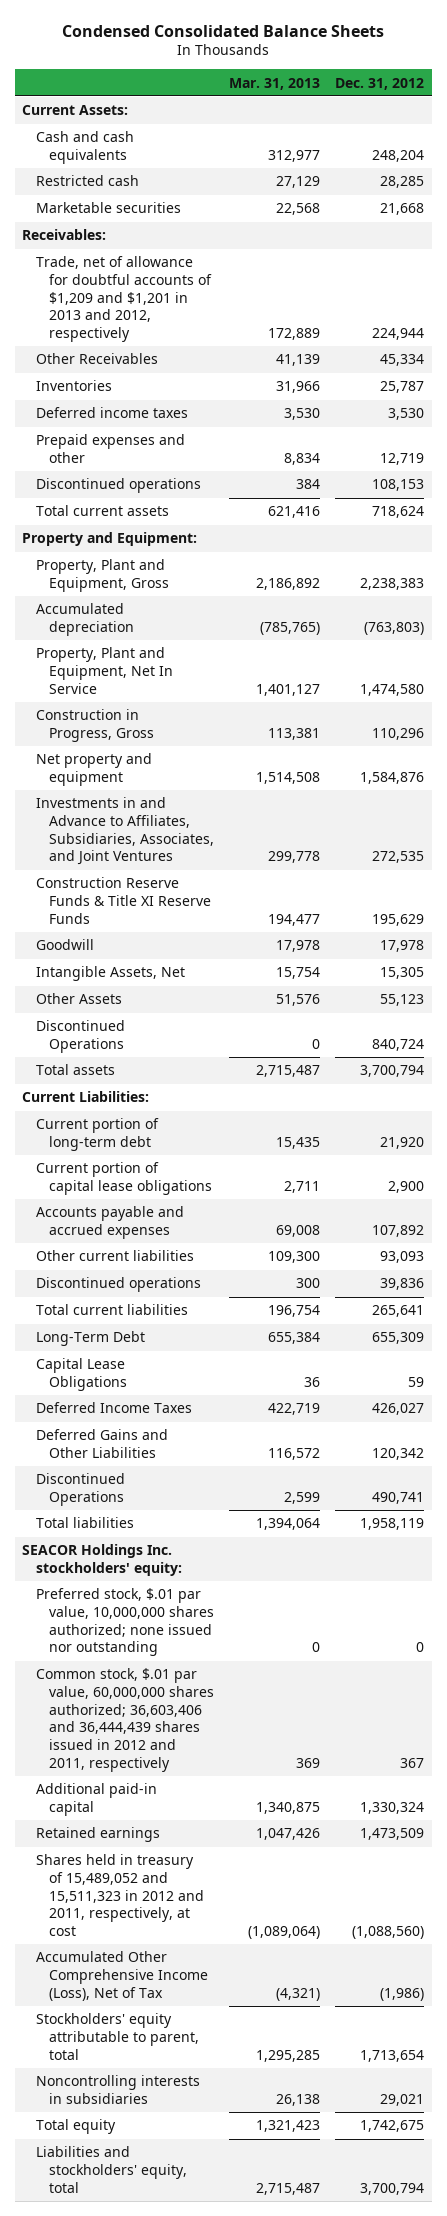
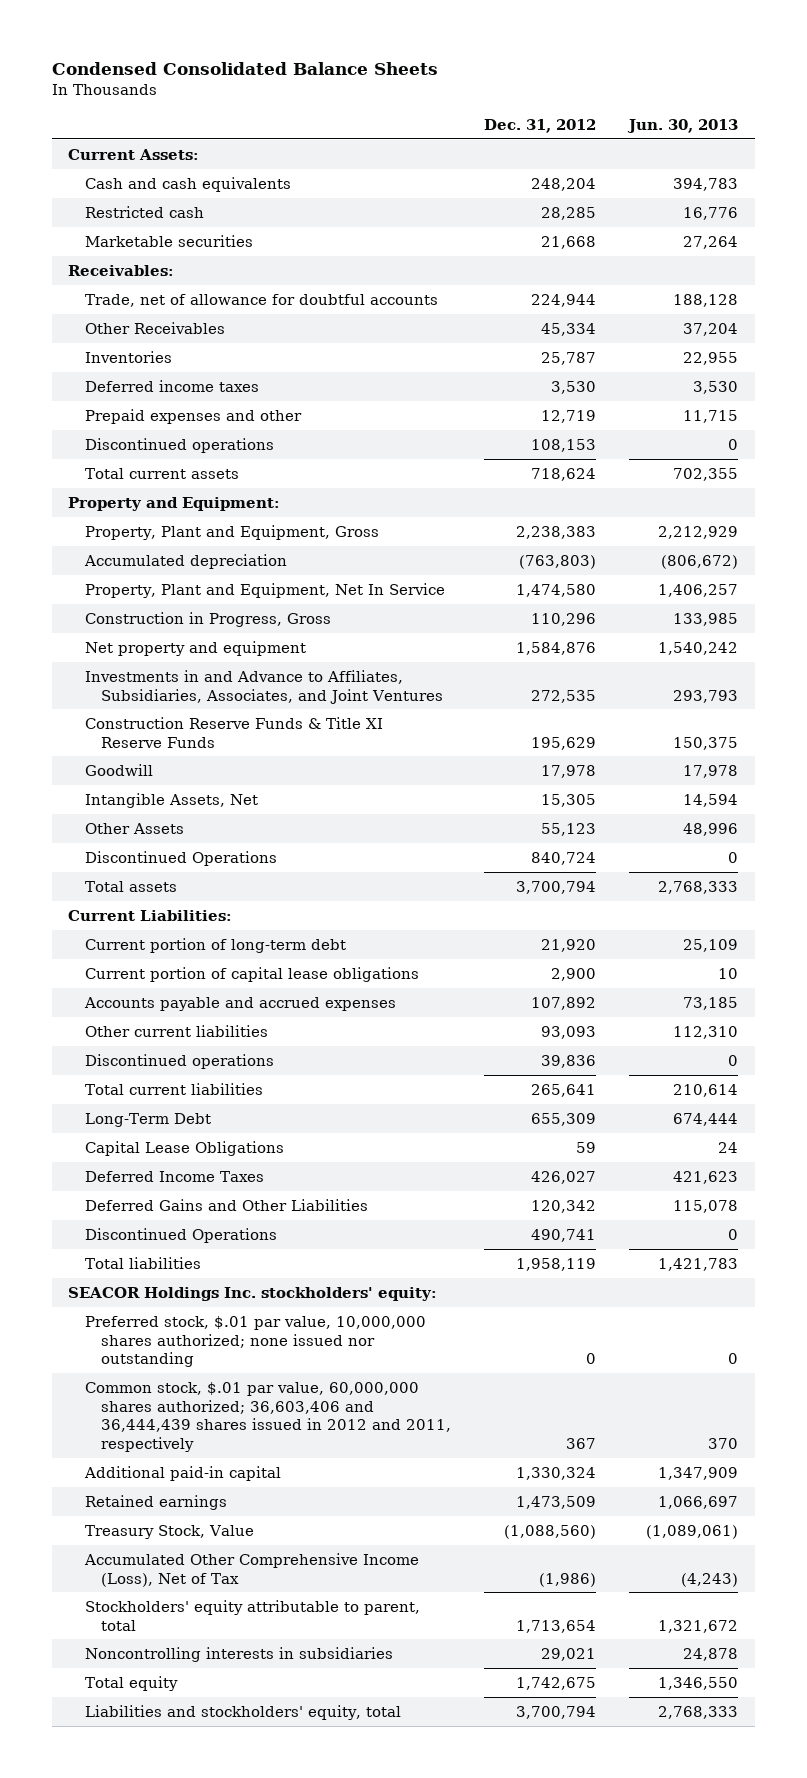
[229,77,321,90] Mar. 31, 2013 -> none
none -> [627,118,739,133] Jun. 30, 2013
[35,256,213,343] Trade, net of allowance for doubtful accounts of $1,209 and $1,201 in 2013 and 2012, respectively -> [84,293,438,307] Trade, net of allowance for doubtful accounts
[35,1854,205,1937] Shares held in treasury of 15,489,052 and 15,511,323 in 2012 and 2011, respectively, at cost -> [84,1524,254,1539] Treasury Stock, Value

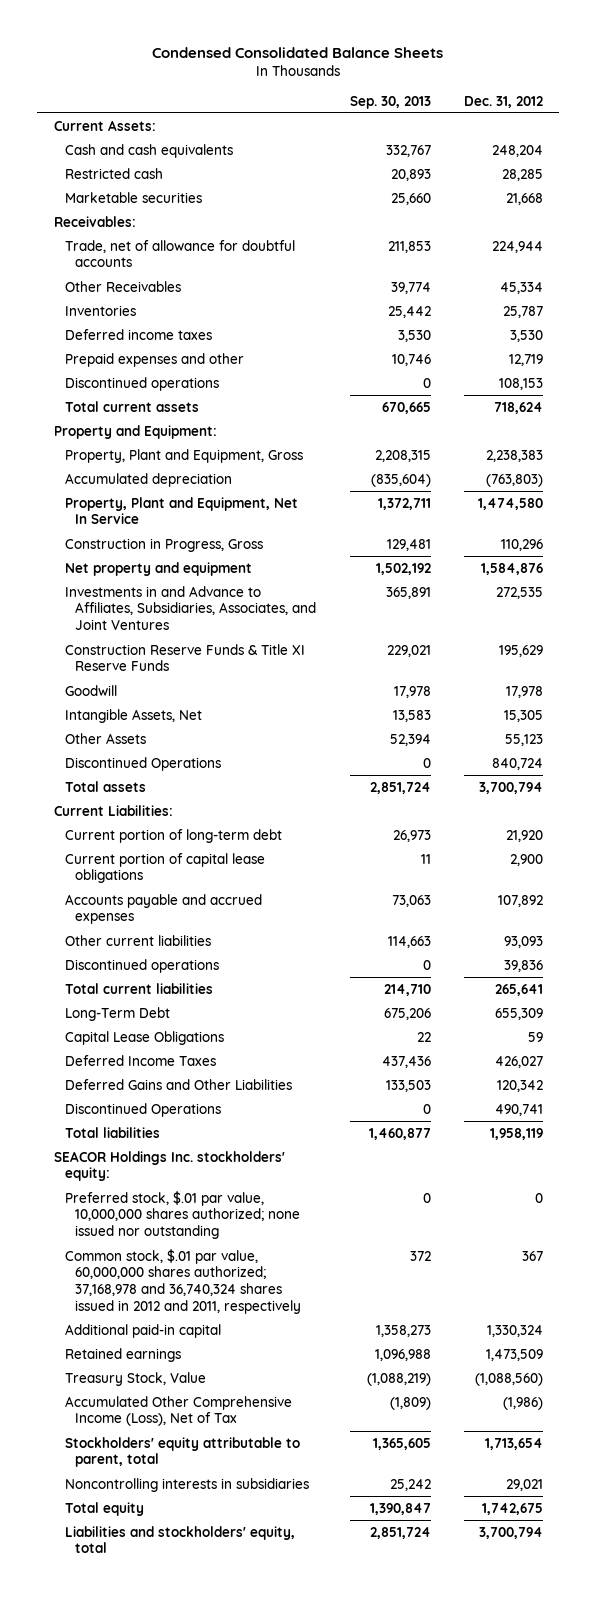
[627,118,739,133] Jun. 30, 2013 -> none
none -> [349,95,431,109] Sep. 30, 2013
[84,1381,451,1453] Common stock, $.01 par value, 60,000,000 shares authorized; 36,603,406 and 36,444,439 shares issued in 2012 and 2011, respectively -> [64,1248,302,1315] Common stock, $.01 par value, 60,000,000 shares authorized; 37,168,978 and 36,740,324 shares issued in 2012 and 2011, respectively

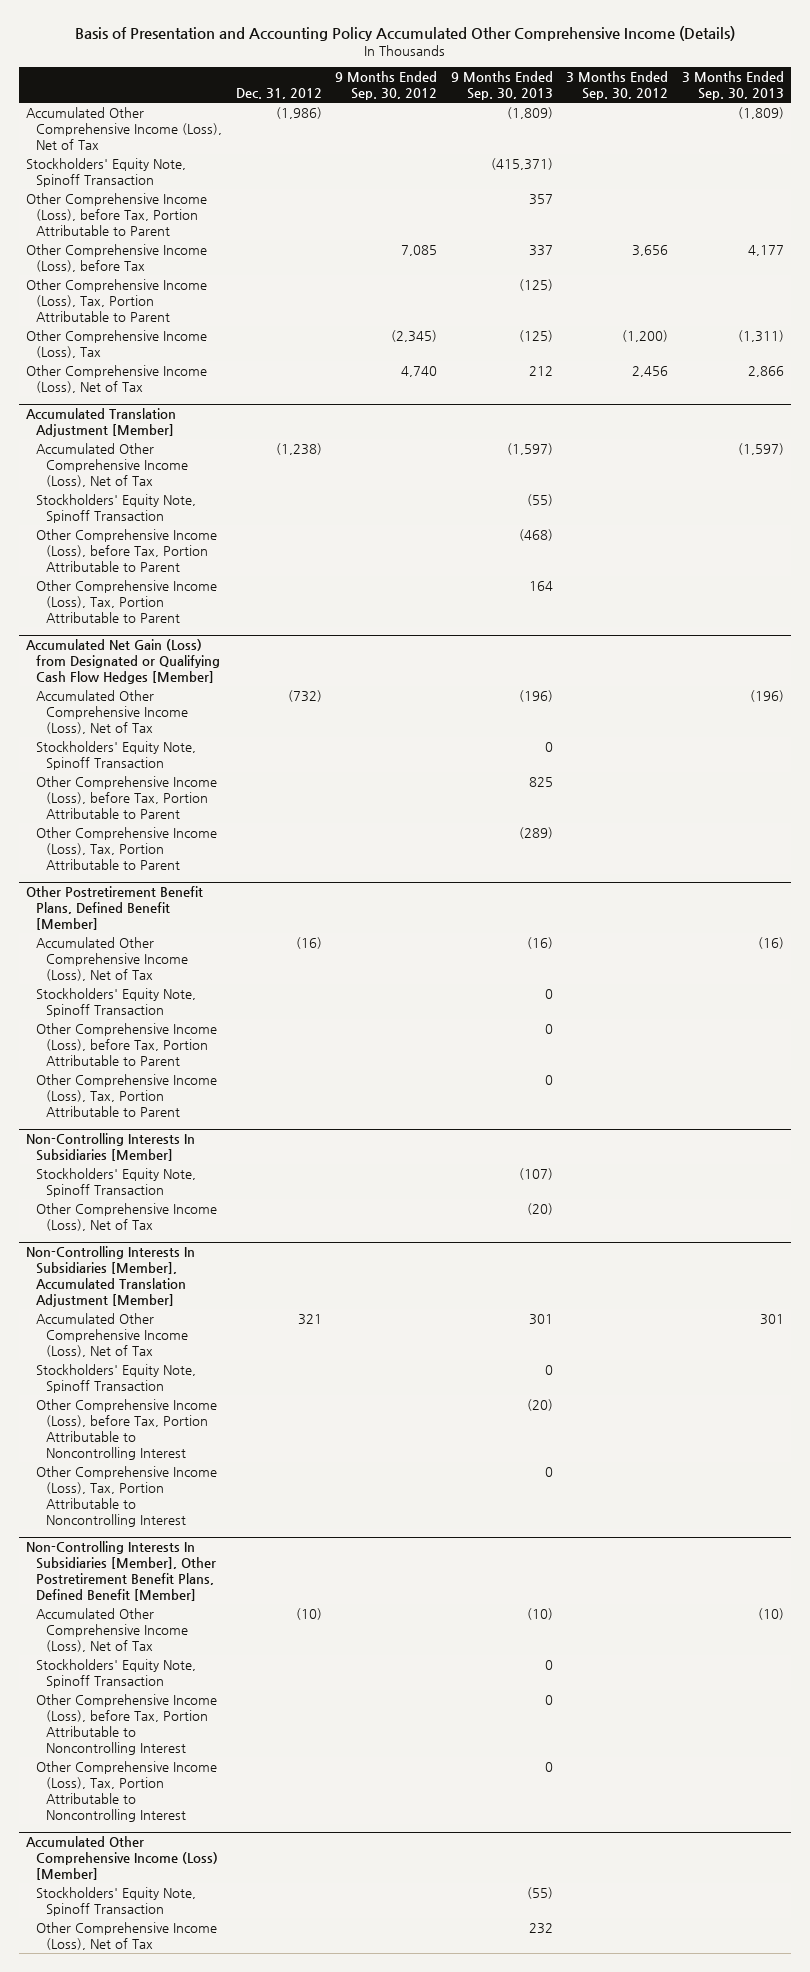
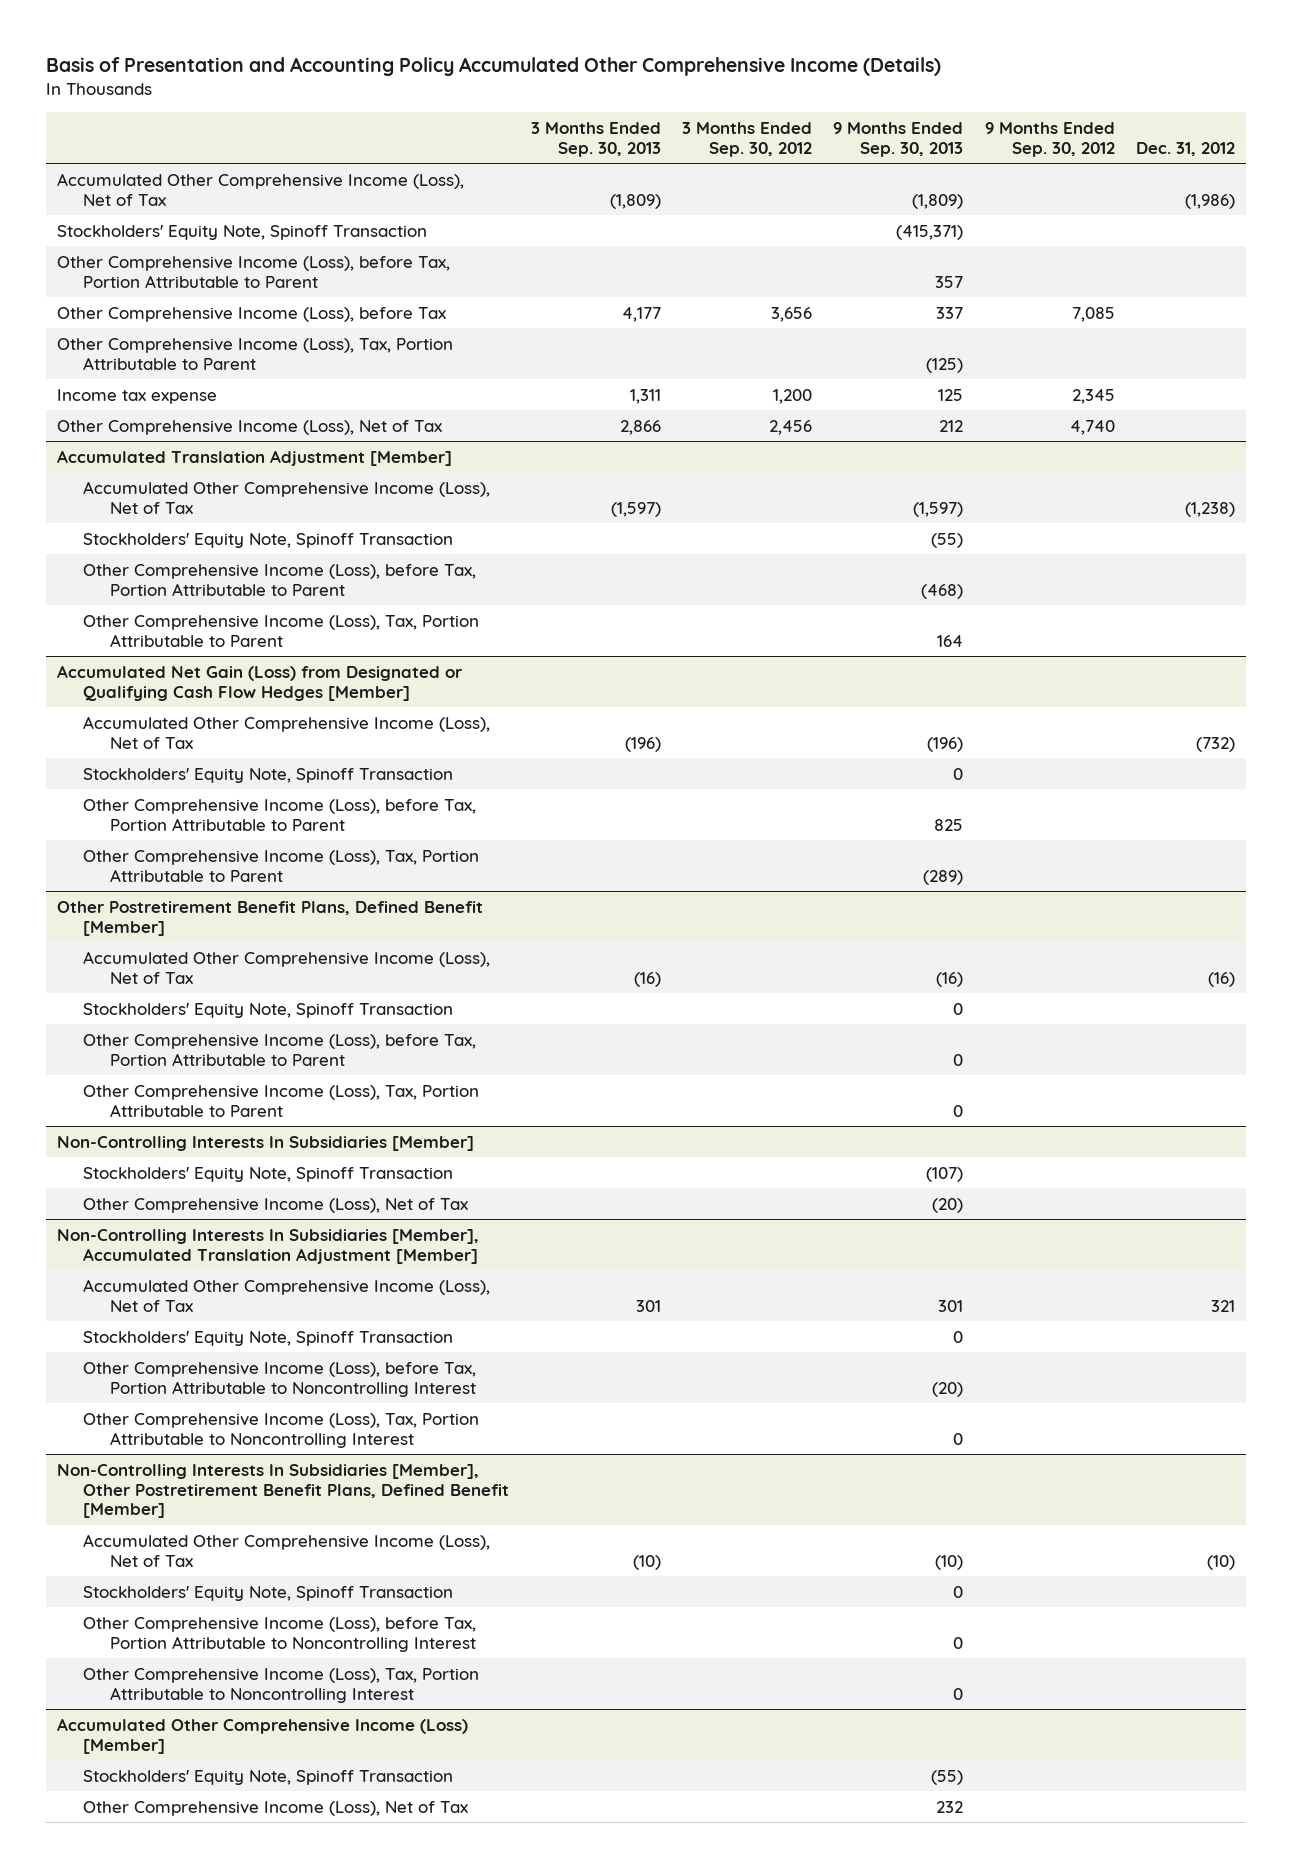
[25,329,207,358] Other Comprehensive Income (Loss), Tax -> [56,388,217,404] Income tax expense
[391,329,438,342] (2,345) -> [1071,388,1115,404] 2,345
[518,329,553,342] (125) -> [938,388,964,401] 125
[622,329,669,342] (1,200) -> [773,388,813,404] 1,200
[737,329,784,342] (1,311) -> [629,388,661,404] 1,311

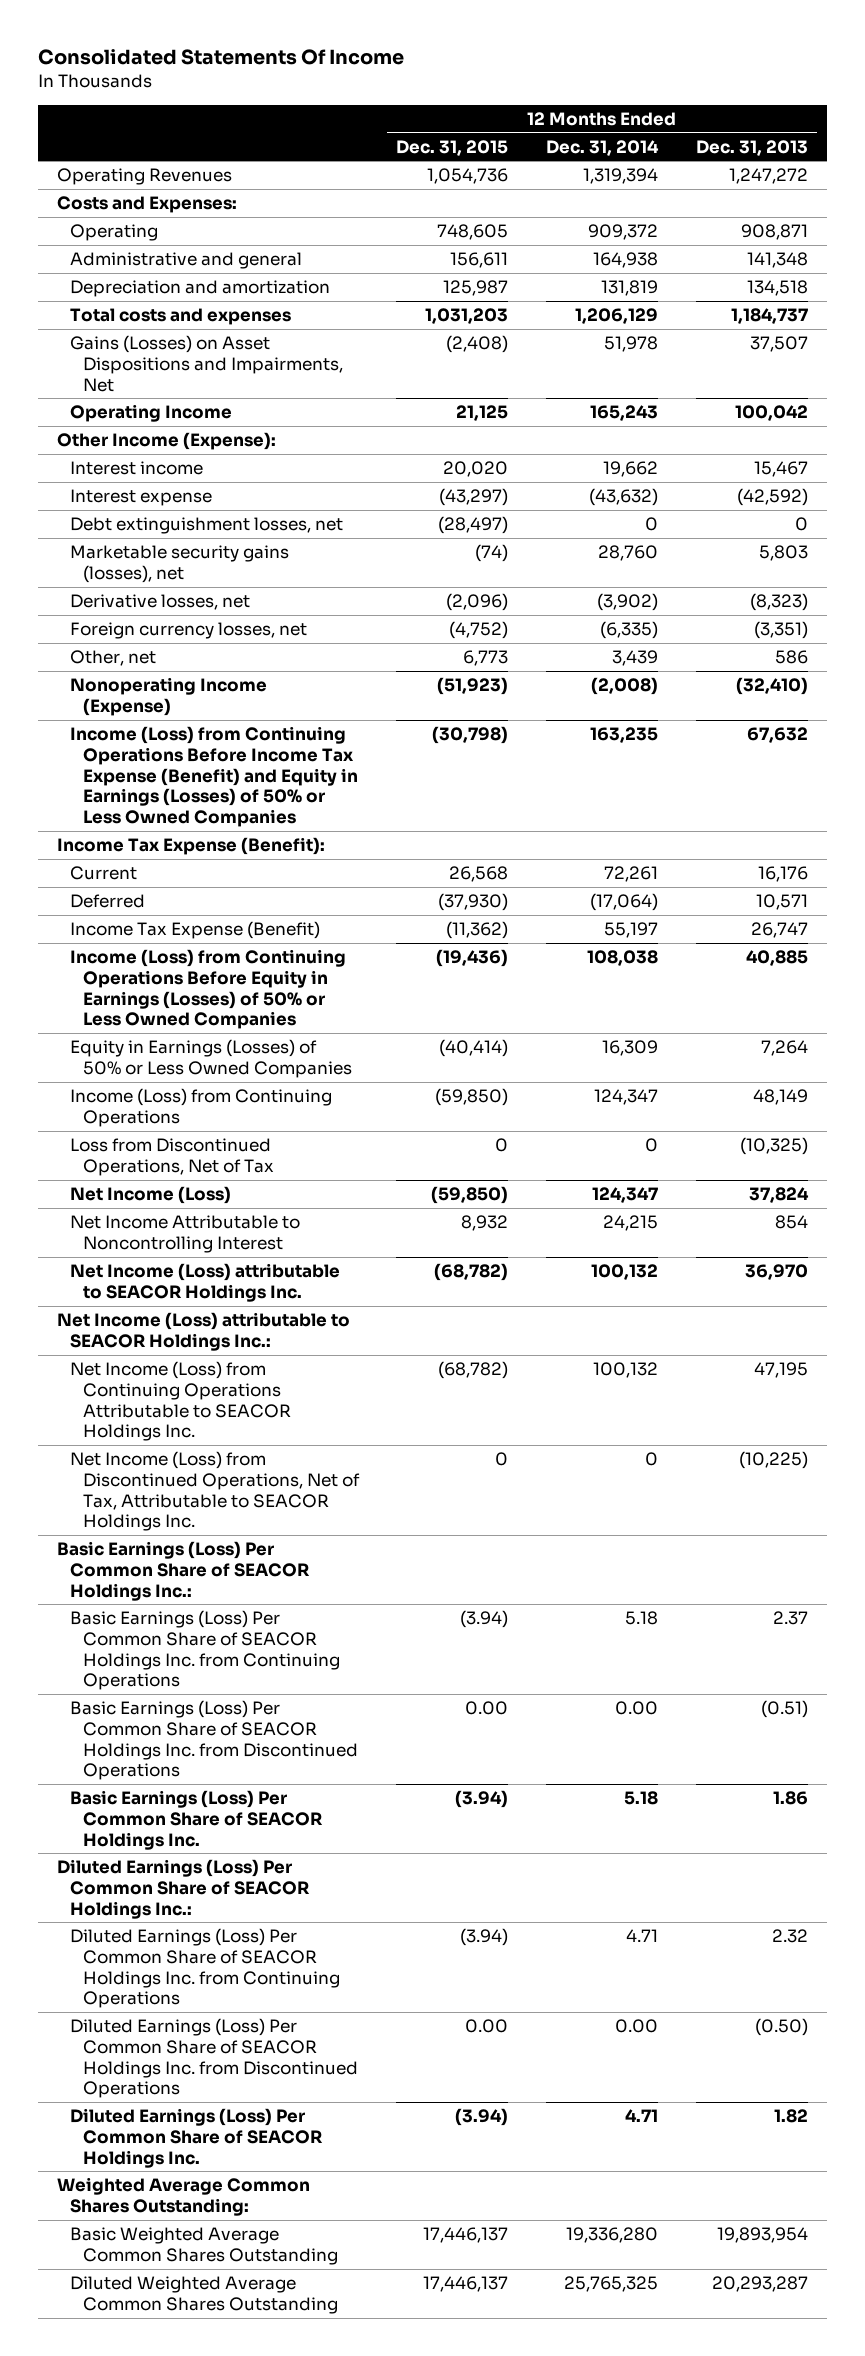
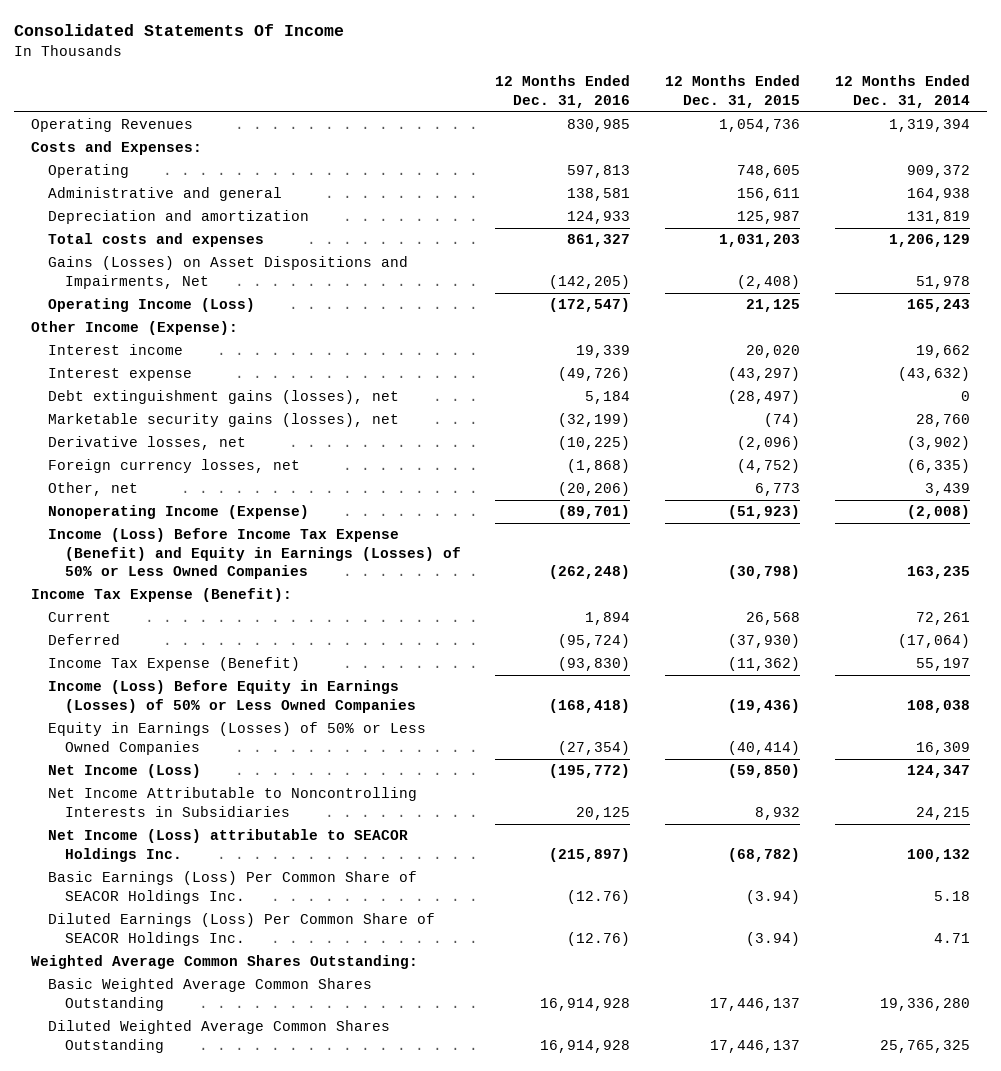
[695,139,808,156] Dec. 31, 2013 -> none
none -> [495,75,631,108] 12 Months Ended Dec. 31, 2016
[69,404,232,423] Operating Income -> [48,298,256,313] Operating Income (Loss)
[69,517,343,535] Debt extinguishment losses, net -> [48,390,400,405] Debt extinguishment gains (losses), net
[69,726,358,827] Income (Loss) from Continuing Operations Before Income Tax Expense (Benefit) and Equity in Earnings (Losses) of 50% or Less Owned Companies -> [48,528,461,580] Income (Loss) Before Income Tax Expense (Benefit) and Equity in Earnings (Losses) of 50% or Less Owned Companies
[69,949,346,1030] Income (Loss) from Continuing Operations Before Equity in Earnings (Losses) of 50% or Less Owned Companies -> [48,680,416,713] Income (Loss) Before Equity in Earnings (Losses) of 50% or Less Owned Companies
[69,1088,332,1127] Income (Loss) from Continuing Operations -> none
[69,1138,274,1176] Loss from Discontinued Operations, Net of Tax -> none
[69,1215,300,1253] Net Income Attributable to Noncontrolling Interest -> [48,787,418,817] Net Income Attributable to Noncontrolling Interests in Subsidiaries
[56,1312,350,1351] Net Income (Loss) attributable to SEACOR Holdings Inc.: -> none
[69,1361,291,1442] Net Income (Loss) from Continuing Operations Attributable to SEACOR Holdings Inc. -> none
[69,1451,360,1532] Net Income (Loss) from Discontinued Operations, Net of Tax, Attributable to SEACOR Holdings Inc. -> none
[56,1541,310,1601] Basic Earnings (Loss) Per Common Share of SEACOR Holdings Inc.: -> none
[69,1610,340,1691] Basic Earnings (Loss) Per Common Share of SEACOR Holdings Inc. from Continuing Operations -> none
[69,1700,358,1781] Basic Earnings (Loss) Per Common Share of SEACOR Holdings Inc. from Discontinued Operations -> none
[56,1859,310,1919] Diluted Earnings (Loss) Per Common Share of SEACOR Holdings Inc.: -> none
[69,1928,340,2009] Diluted Earnings (Loss) Per Common Share of SEACOR Holdings Inc. from Continuing Operations -> none
[69,2018,358,2099] Diluted Earnings (Loss) Per Common Share of SEACOR Holdings Inc. from Discontinued Operations -> none

